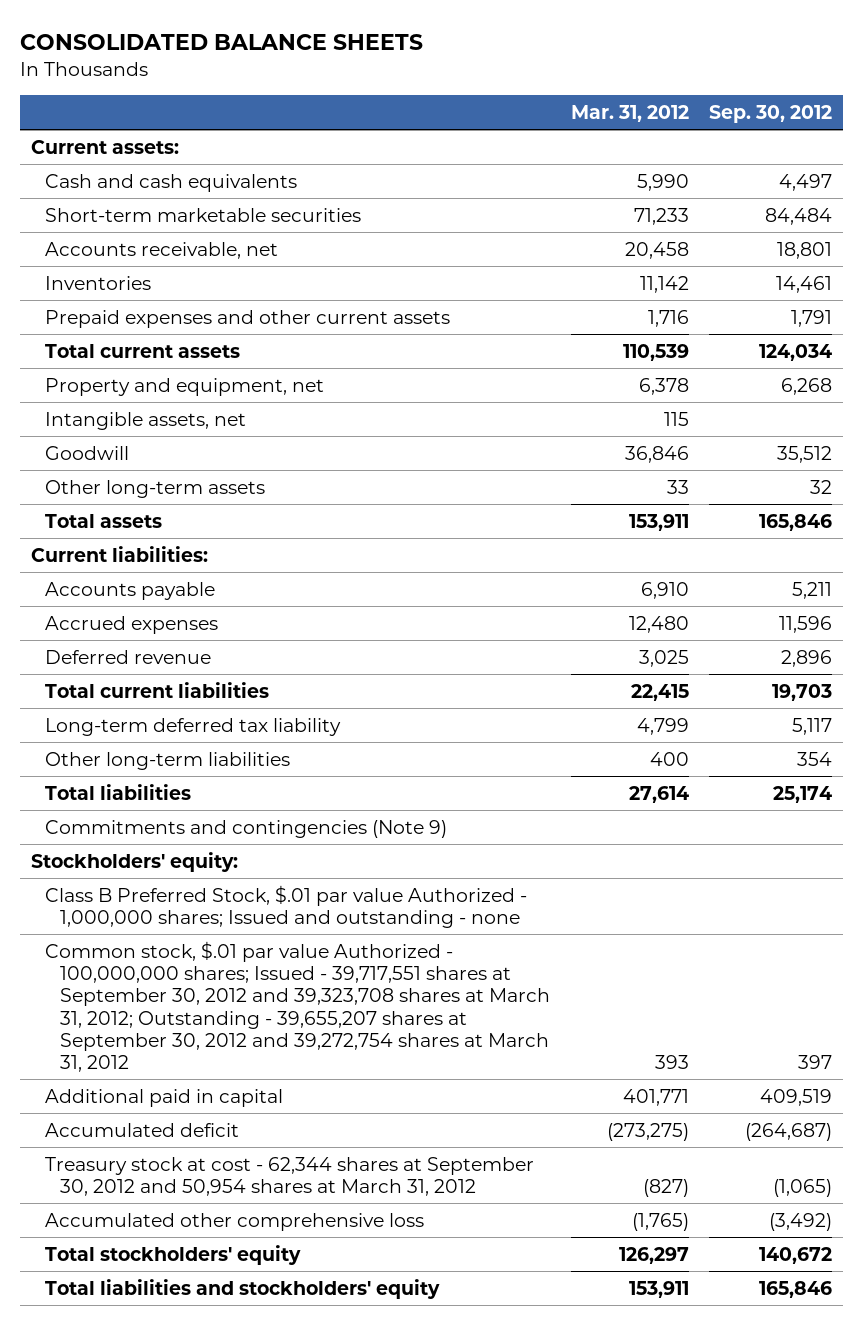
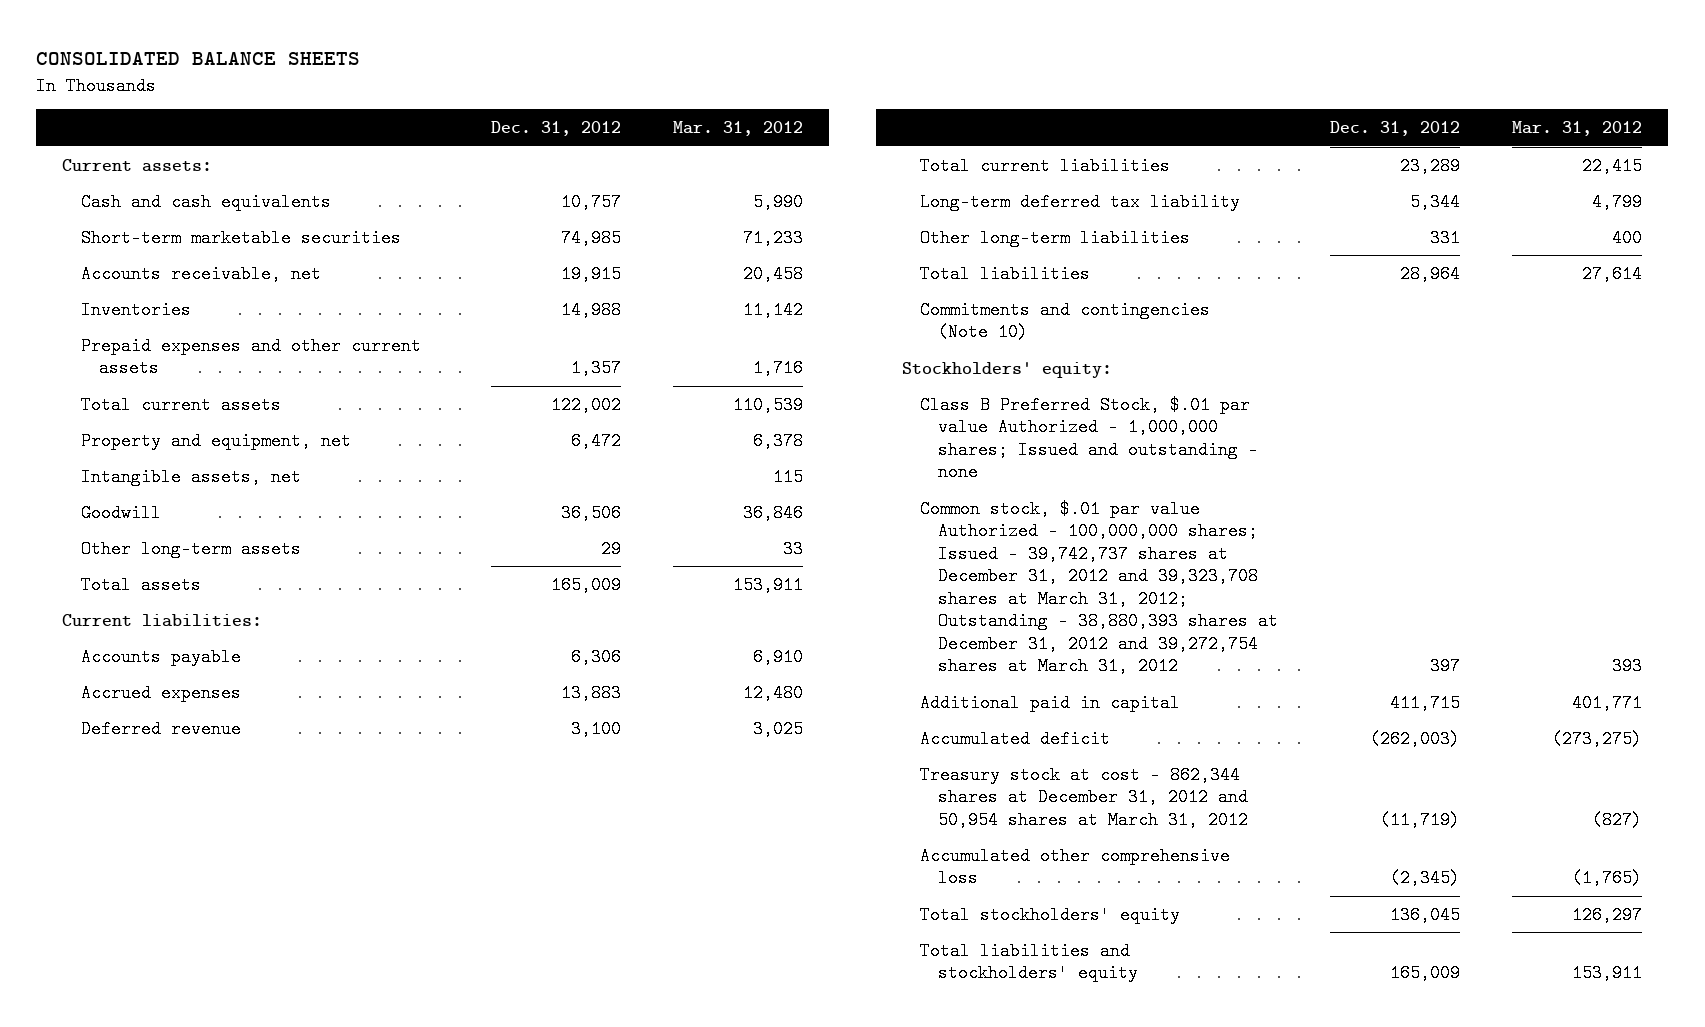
[709,104,833,123] Sep. 30, 2012 -> none
none -> [490,121,621,137] Dec. 31, 2012
[45,819,448,838] Commitments and contingencies (Note 9) -> [919,300,1210,342] Commitments and contingencies (Note 10)
[45,940,551,1073] Common stock, $.01 par value Authorized - 100,000,000 shares; Issued - 39,717,551 shares at September 30, 2012 and 39,323,708 shares at March 31, 2012; Outstanding - 39,655,207 shares at September 30, 2012 and 39,272,754 shares at March 31, 2012 -> [919,499,1278,676] Common stock, $.01 par value Authorized - 100,000,000 shares; Issued - 39,742,737 shares at December 31, 2012 and 39,323,708 shares at March 31, 2012; Outstanding - 38,880,393 shares at December 31, 2012 and 39,272,754 shares at March 31, 2012
[45,1156,535,1197] Treasury stock at cost - 62,344 shares at September 30, 2012 and 50,954 shares at March 31, 2012 -> [919,765,1248,829] Treasury stock at cost - 862,344 shares at December 31, 2012 and 50,954 shares at March 31, 2012

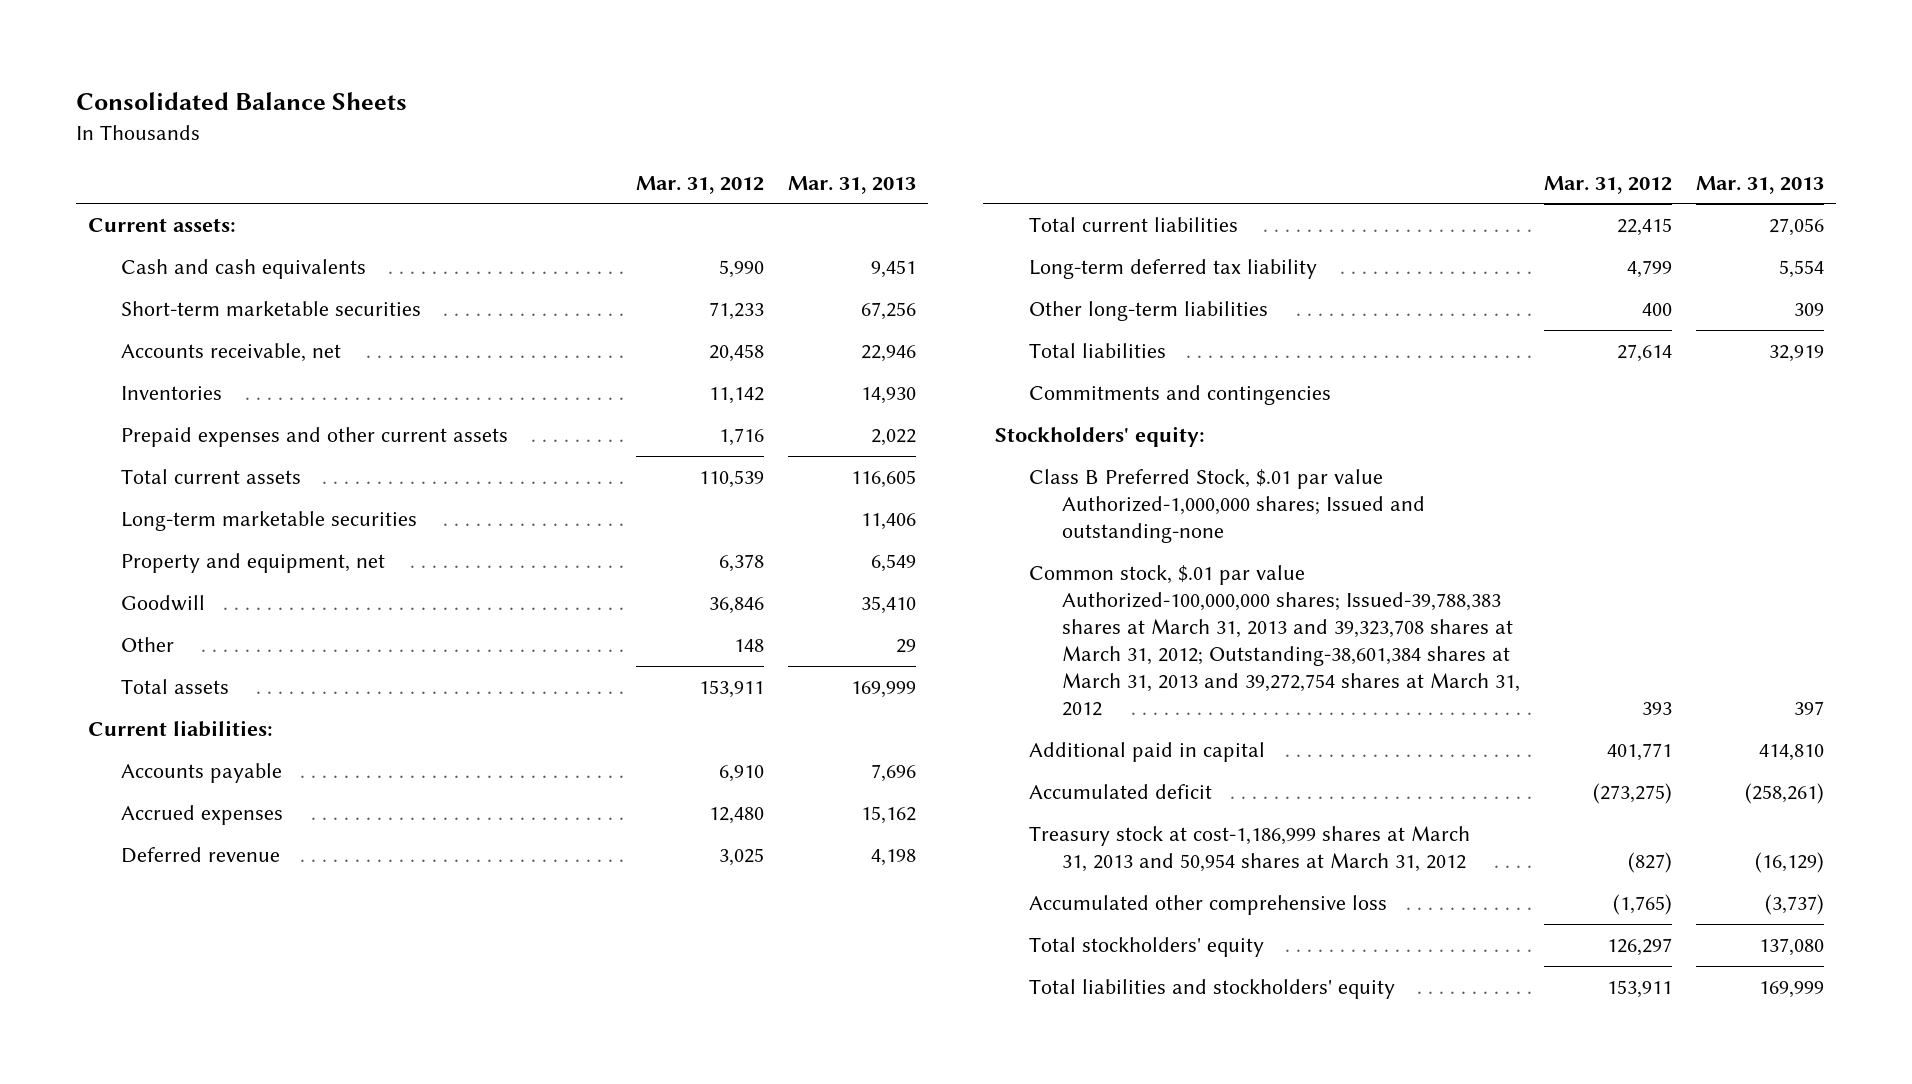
[36,52,361,66] CONSOLIDATED BALANCE SHEETS -> [75,92,407,111] Consolidated Balance Sheets
[490,121,621,137] Dec. 31, 2012 -> none
none -> [788,175,917,194] Mar. 31, 2013
none -> [121,510,418,531] Long-term marketable securities
[80,467,301,486] Intangible assets, net -> none
[80,539,301,558] Other long-term assets -> [121,636,175,652] Other
[782,539,803,558] 33 -> [734,638,765,652] 148
[919,300,1210,342] Commitments and contingencies (Note 10) -> [1028,384,1331,405] Commitments and contingencies
[919,395,1258,482] Class B Preferred Stock, $.01 par value Authorized - 1,000,000 shares; Issued and outstanding - none -> [1028,468,1425,544] Class B Preferred Stock, $.01 par value Authorized-1,000,000 shares; Issued and outstanding-none
[919,499,1278,676] Common stock, $.01 par value Authorized - 100,000,000 shares; Issued - 39,742,737 shares at December 31, 2012 and 39,323,708 shares at March 31, 2012; Outstanding - 38,880,393 shares at December 31, 2012 and 39,272,754 shares at March 31, 2012 -> [1028,564,1520,717] Common stock, $.01 par value Authorized-100,000,000 shares; Issued-39,788,383 shares at March 31, 2013 and 39,323,708 shares at March 31, 2012; Outstanding-38,601,384 shares at March 31, 2013 and 39,272,754 shares at March 31, 2012
[919,765,1248,829] Treasury stock at cost - 862,344 shares at December 31, 2012 and 50,954 shares at March 31, 2012 -> [1028,825,1470,872] Treasury stock at cost-1,186,999 shares at March 31, 2013 and 50,954 shares at March 31, 2012

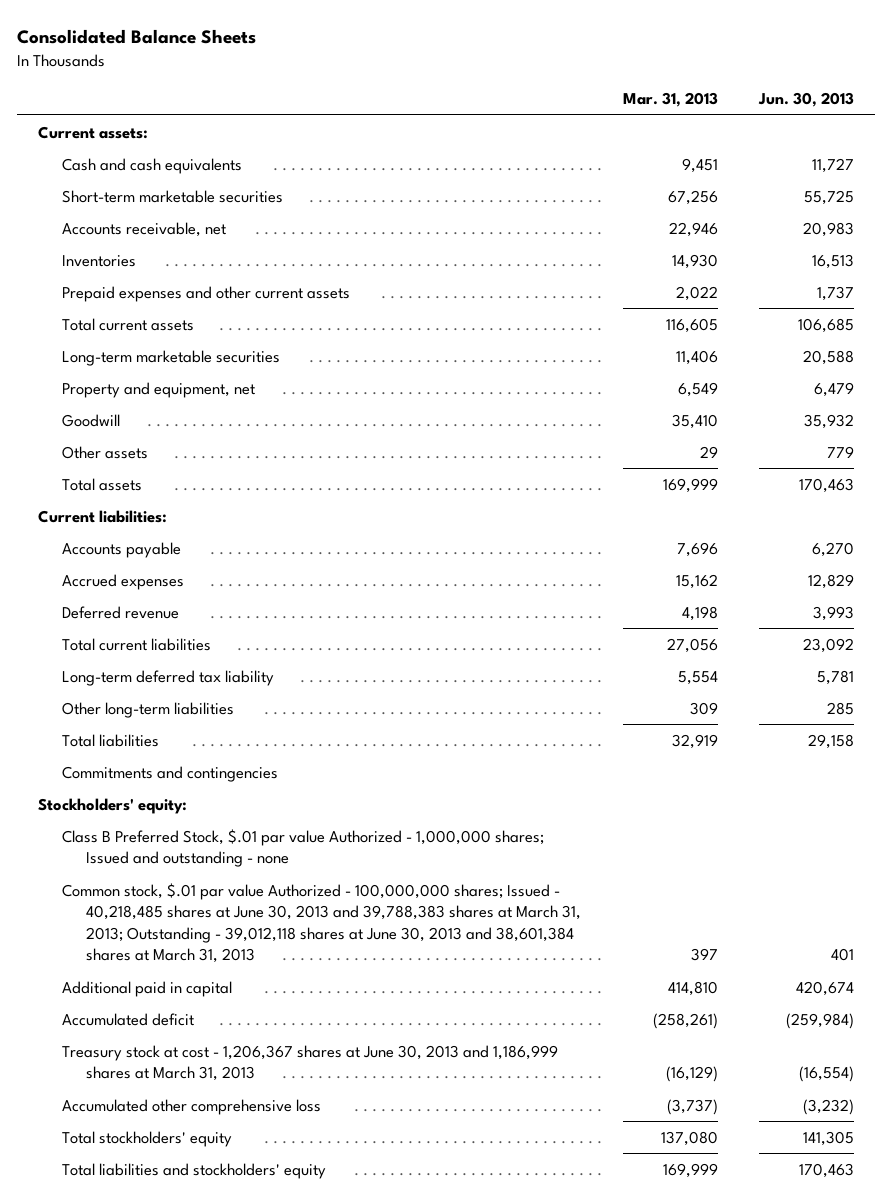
[636,175,765,194] Mar. 31, 2012 -> none
none -> [757,92,854,108] Jun. 30, 2013
[121,636,175,652] Other -> [62,445,149,459] Other assets
[1028,468,1425,544] Class B Preferred Stock, $.01 par value Authorized-1,000,000 shares; Issued and outstanding-none -> [62,828,545,868] Class B Preferred Stock, $.01 par value Authorized - 1,000,000 shares; Issued and outstanding - none
[1028,564,1520,717] Common stock, $.01 par value Authorized-100,000,000 shares; Issued-39,788,383 shares at March 31, 2013 and 39,323,708 shares at March 31, 2012; Outstanding-38,601,384 shares at March 31, 2013 and 39,272,754 shares at March 31, 2012 -> [62,882,582,964] Common stock, $.01 par value Authorized - 100,000,000 shares; Issued - 40,218,485 shares at June 30, 2013 and 39,788,383 shares at March 31, 2013; Outstanding - 39,012,118 shares at June 30, 2013 and 38,601,384 shares at March 31, 2013
[1028,825,1470,872] Treasury stock at cost-1,186,999 shares at March 31, 2013 and 50,954 shares at March 31, 2012 -> [62,1044,559,1082] Treasury stock at cost - 1,206,367 shares at June 30, 2013 and 1,186,999 shares at March 31, 2013

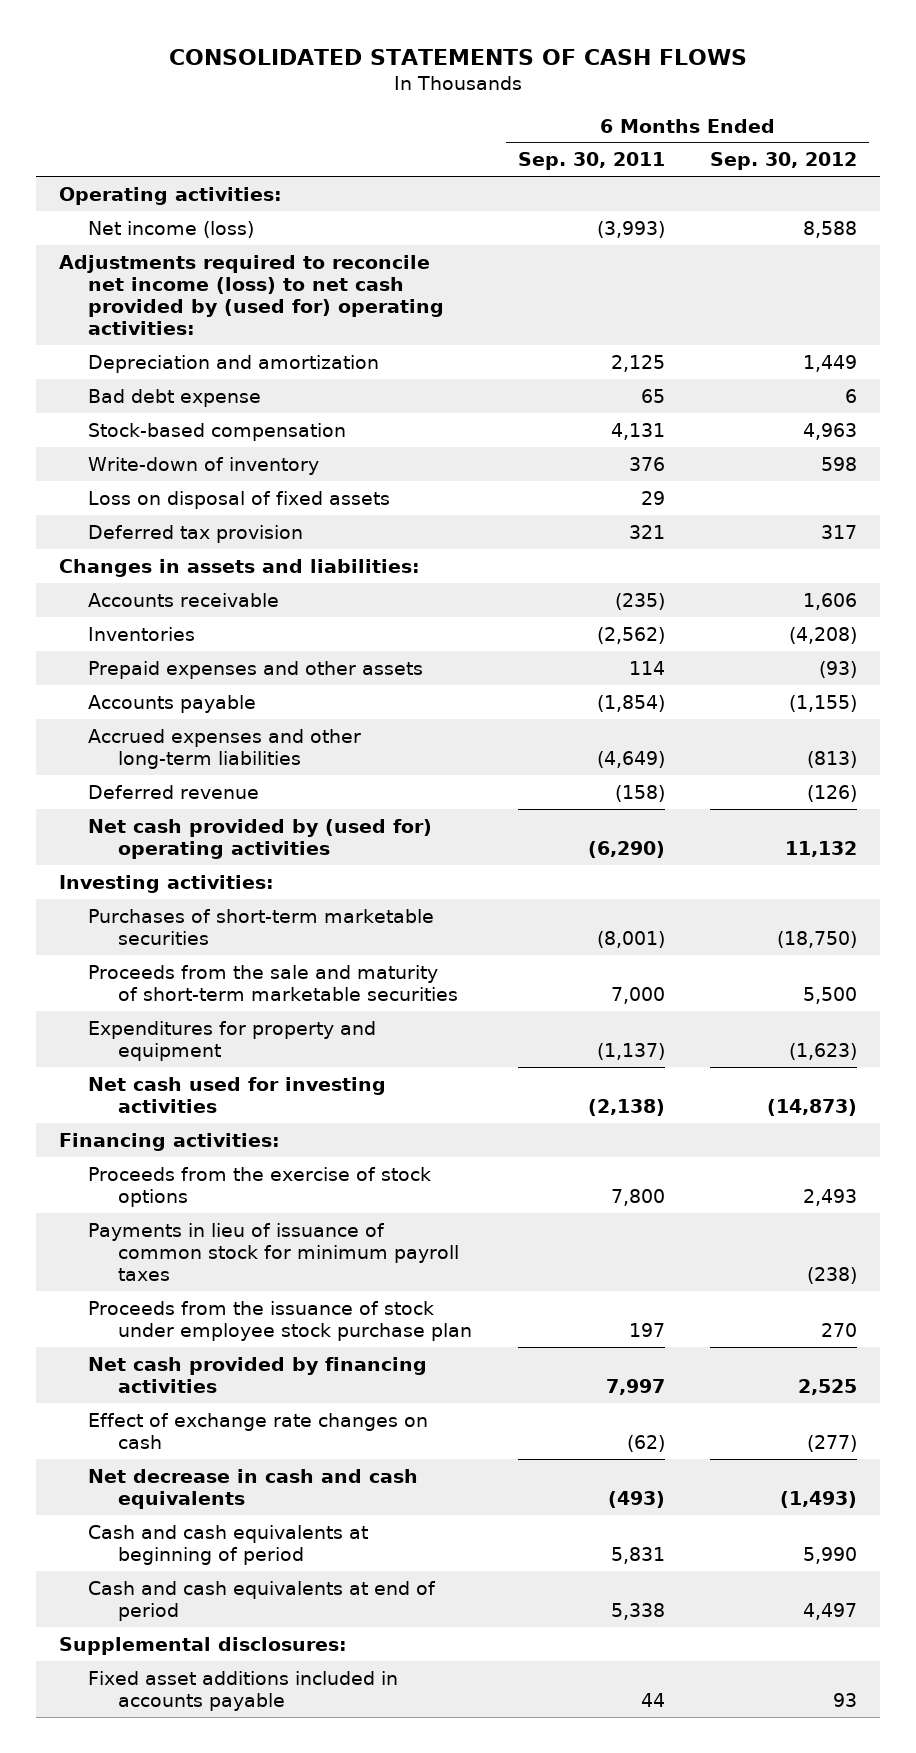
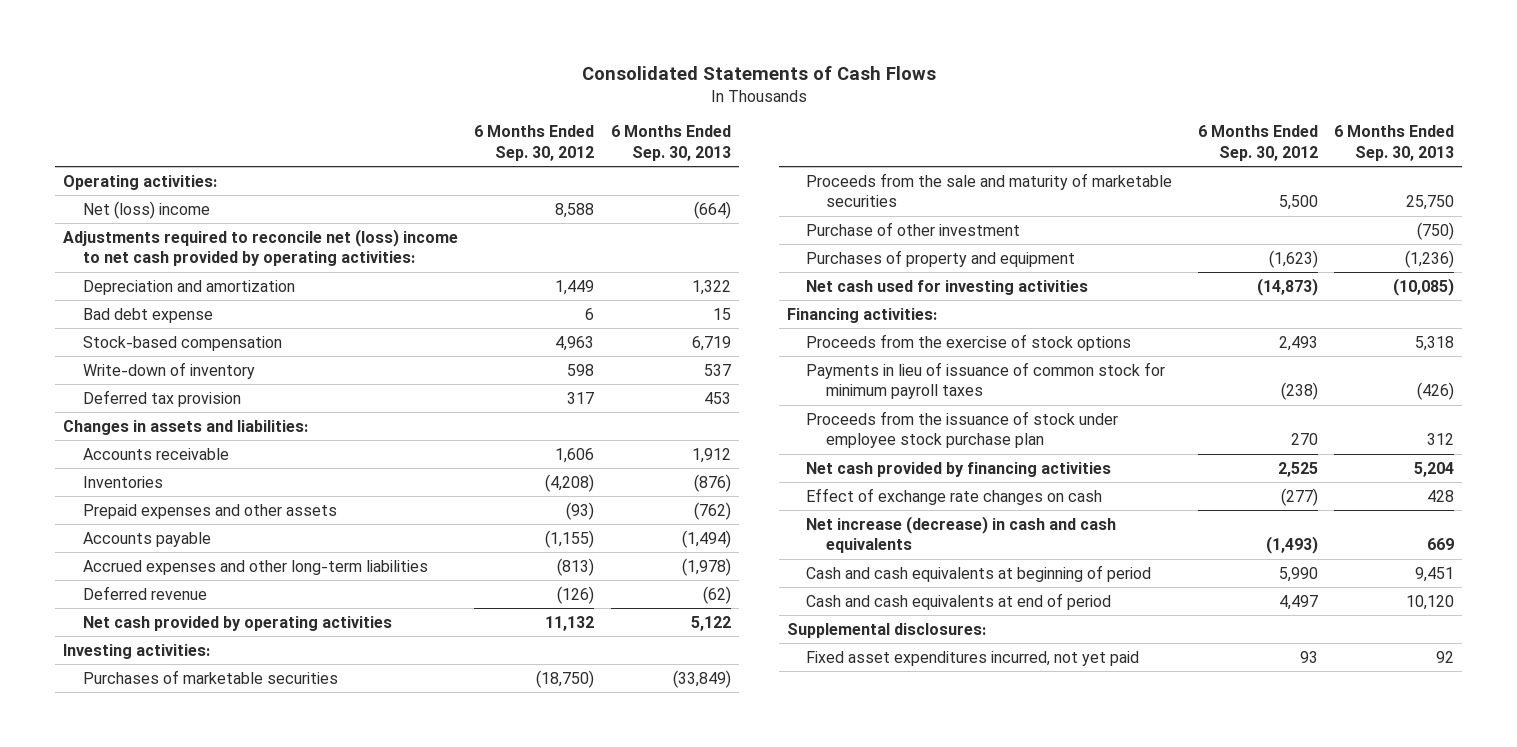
[169,48,748,65] CONSOLIDATED STATEMENTS OF CASH FLOWS -> [581,66,936,81] Consolidated Statements of Cash Flows
[517,152,665,171] Sep. 30, 2011 -> none
none -> [610,125,731,161] 6 Months Ended Sep. 30, 2013
[88,220,255,238] Net income (loss) -> [82,200,210,219] Net (loss) income
[58,254,445,335] Adjustments required to reconcile net income (loss) to net cash provided by (used for) operating activities: -> [63,228,459,267] Adjustments required to reconcile net (loss) income to net cash provided by operating activities:
[88,490,391,509] Loss on disposal of fixed assets -> none
[88,818,433,859] Net cash provided by (used for) operating activities -> [82,615,392,631] Net cash provided by operating activities
[88,908,435,945] Purchases of short-term marketable securities -> [82,669,338,684] Purchases of marketable securities
[88,964,459,1001] Proceeds from the sale and maturity of short-term marketable securities -> [806,172,1173,208] Proceeds from the sale and maturity of marketable securities
none -> [806,221,1021,236] Purchase of other investment
[88,1020,377,1061] Expenditures for property and equipment -> [806,249,1076,267] Purchases of property and equipment
[88,1468,419,1509] Net decrease in cash and cash equivalents -> [806,515,1117,554] Net increase (decrease) in cash and cash equivalents
[88,1670,399,1711] Fixed asset additions included in accounts payable -> [806,650,1140,666] Fixed asset expenditures incurred, not yet paid

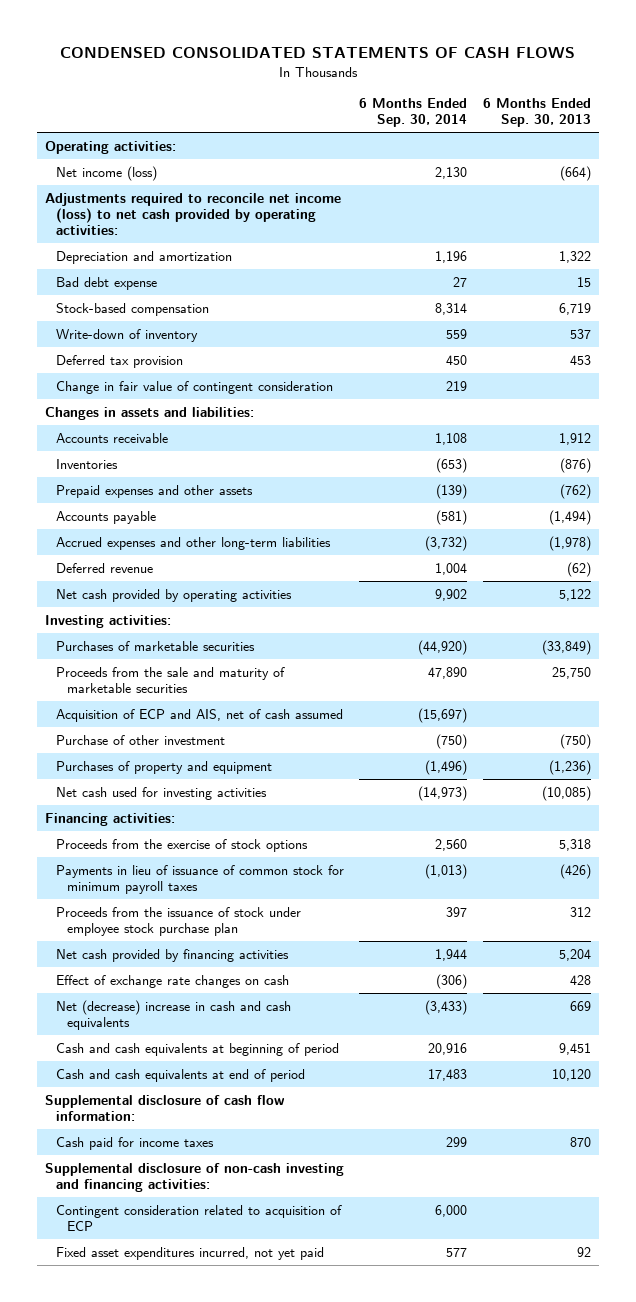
[581,66,936,81] Consolidated Statements of Cash Flows -> [59,47,575,59] CONDENSED CONSOLIDATED STATEMENTS OF CASH FLOWS
[474,125,595,161] 6 Months Ended Sep. 30, 2012 -> none
none -> [359,98,468,128] 6 Months Ended Sep. 30, 2014
[82,200,210,219] Net (loss) income -> [55,165,157,181] Net income (loss)
[63,228,459,267] Adjustments required to reconcile net (loss) income to net cash provided by operating activities: -> [44,192,341,235] Adjustments required to reconcile net income (loss) to net cash provided by operating activities:
none -> [55,380,333,394] Change in fair value of contingent consideration
none -> [55,708,343,722] Acquisition of ECP and AIS, net of cash assumed
[806,515,1117,554] Net increase (decrease) in cash and cash equivalents -> [55,999,291,1030] Net (decrease) increase in cash and cash equivalents
[786,622,986,638] Supplemental disclosures: -> [44,1094,285,1121] Supplemental disclosure of cash flow information:
none -> [55,1136,214,1150] Cash paid for income taxes
none -> [44,1162,344,1192] Supplemental disclosure of non-cash investing and financing activities:
none -> [55,1204,342,1231] Contingent consideration related to acquisition of ECP

